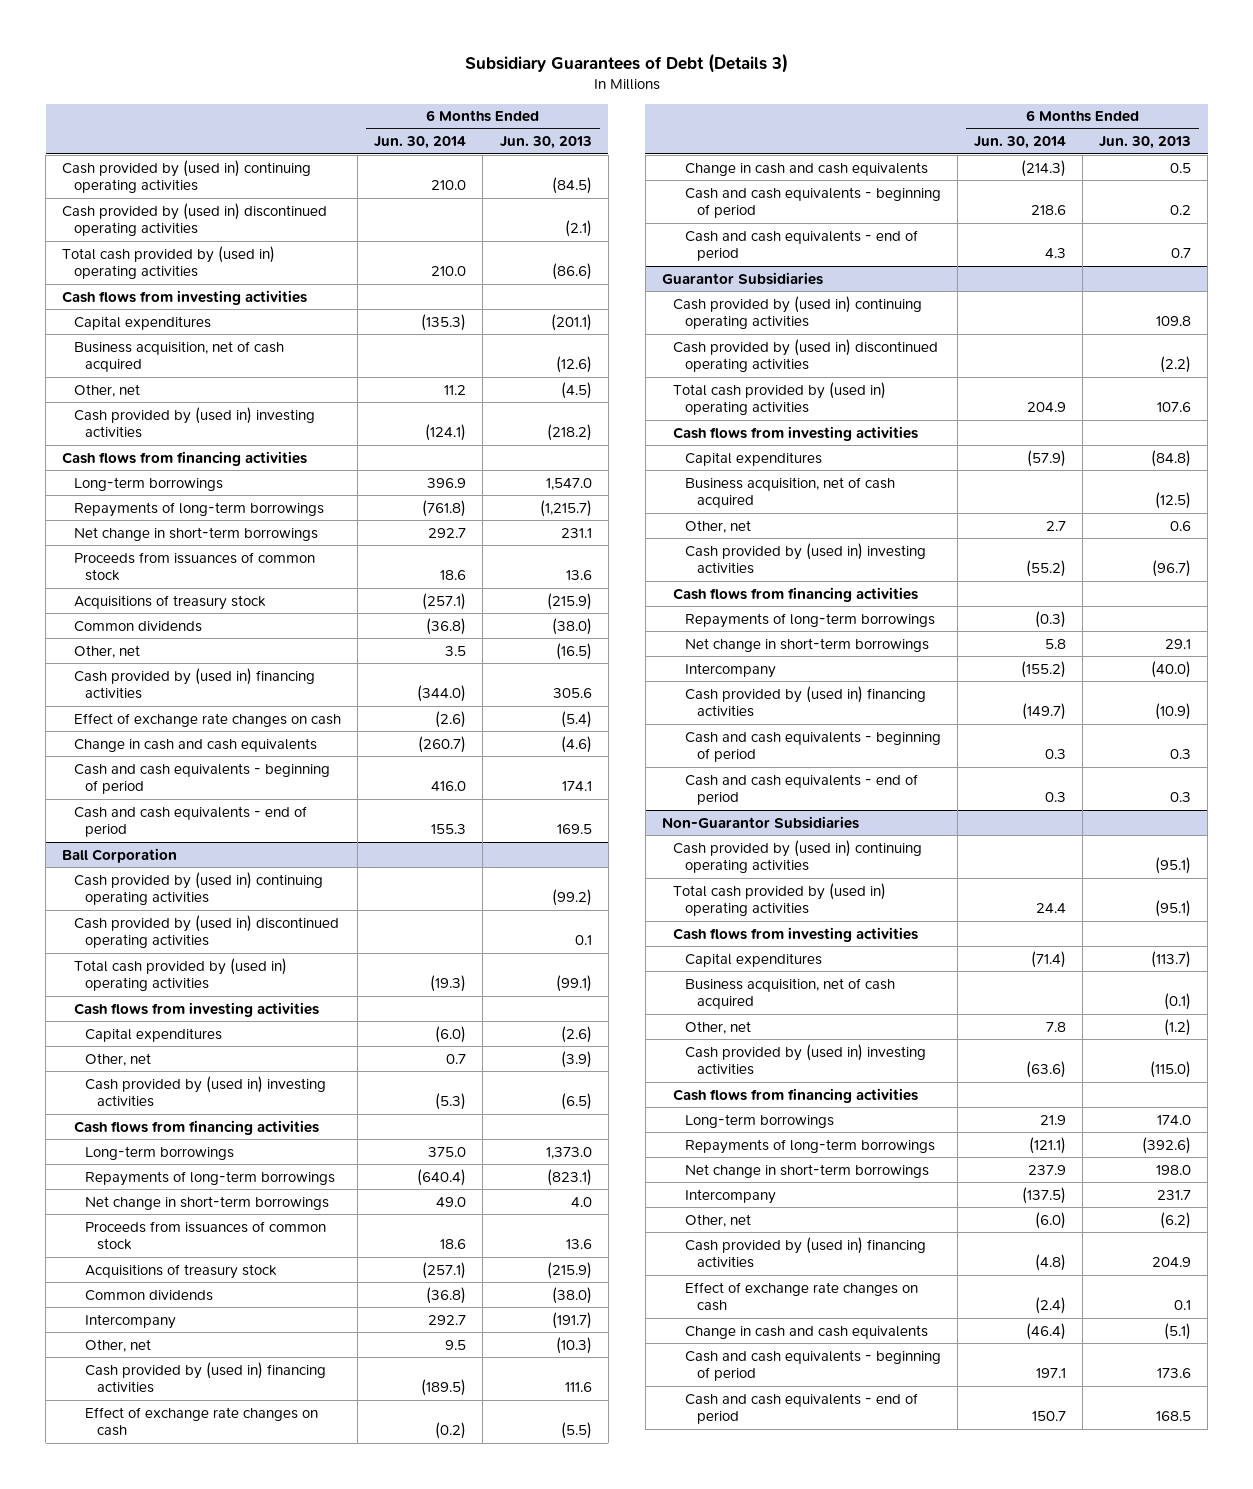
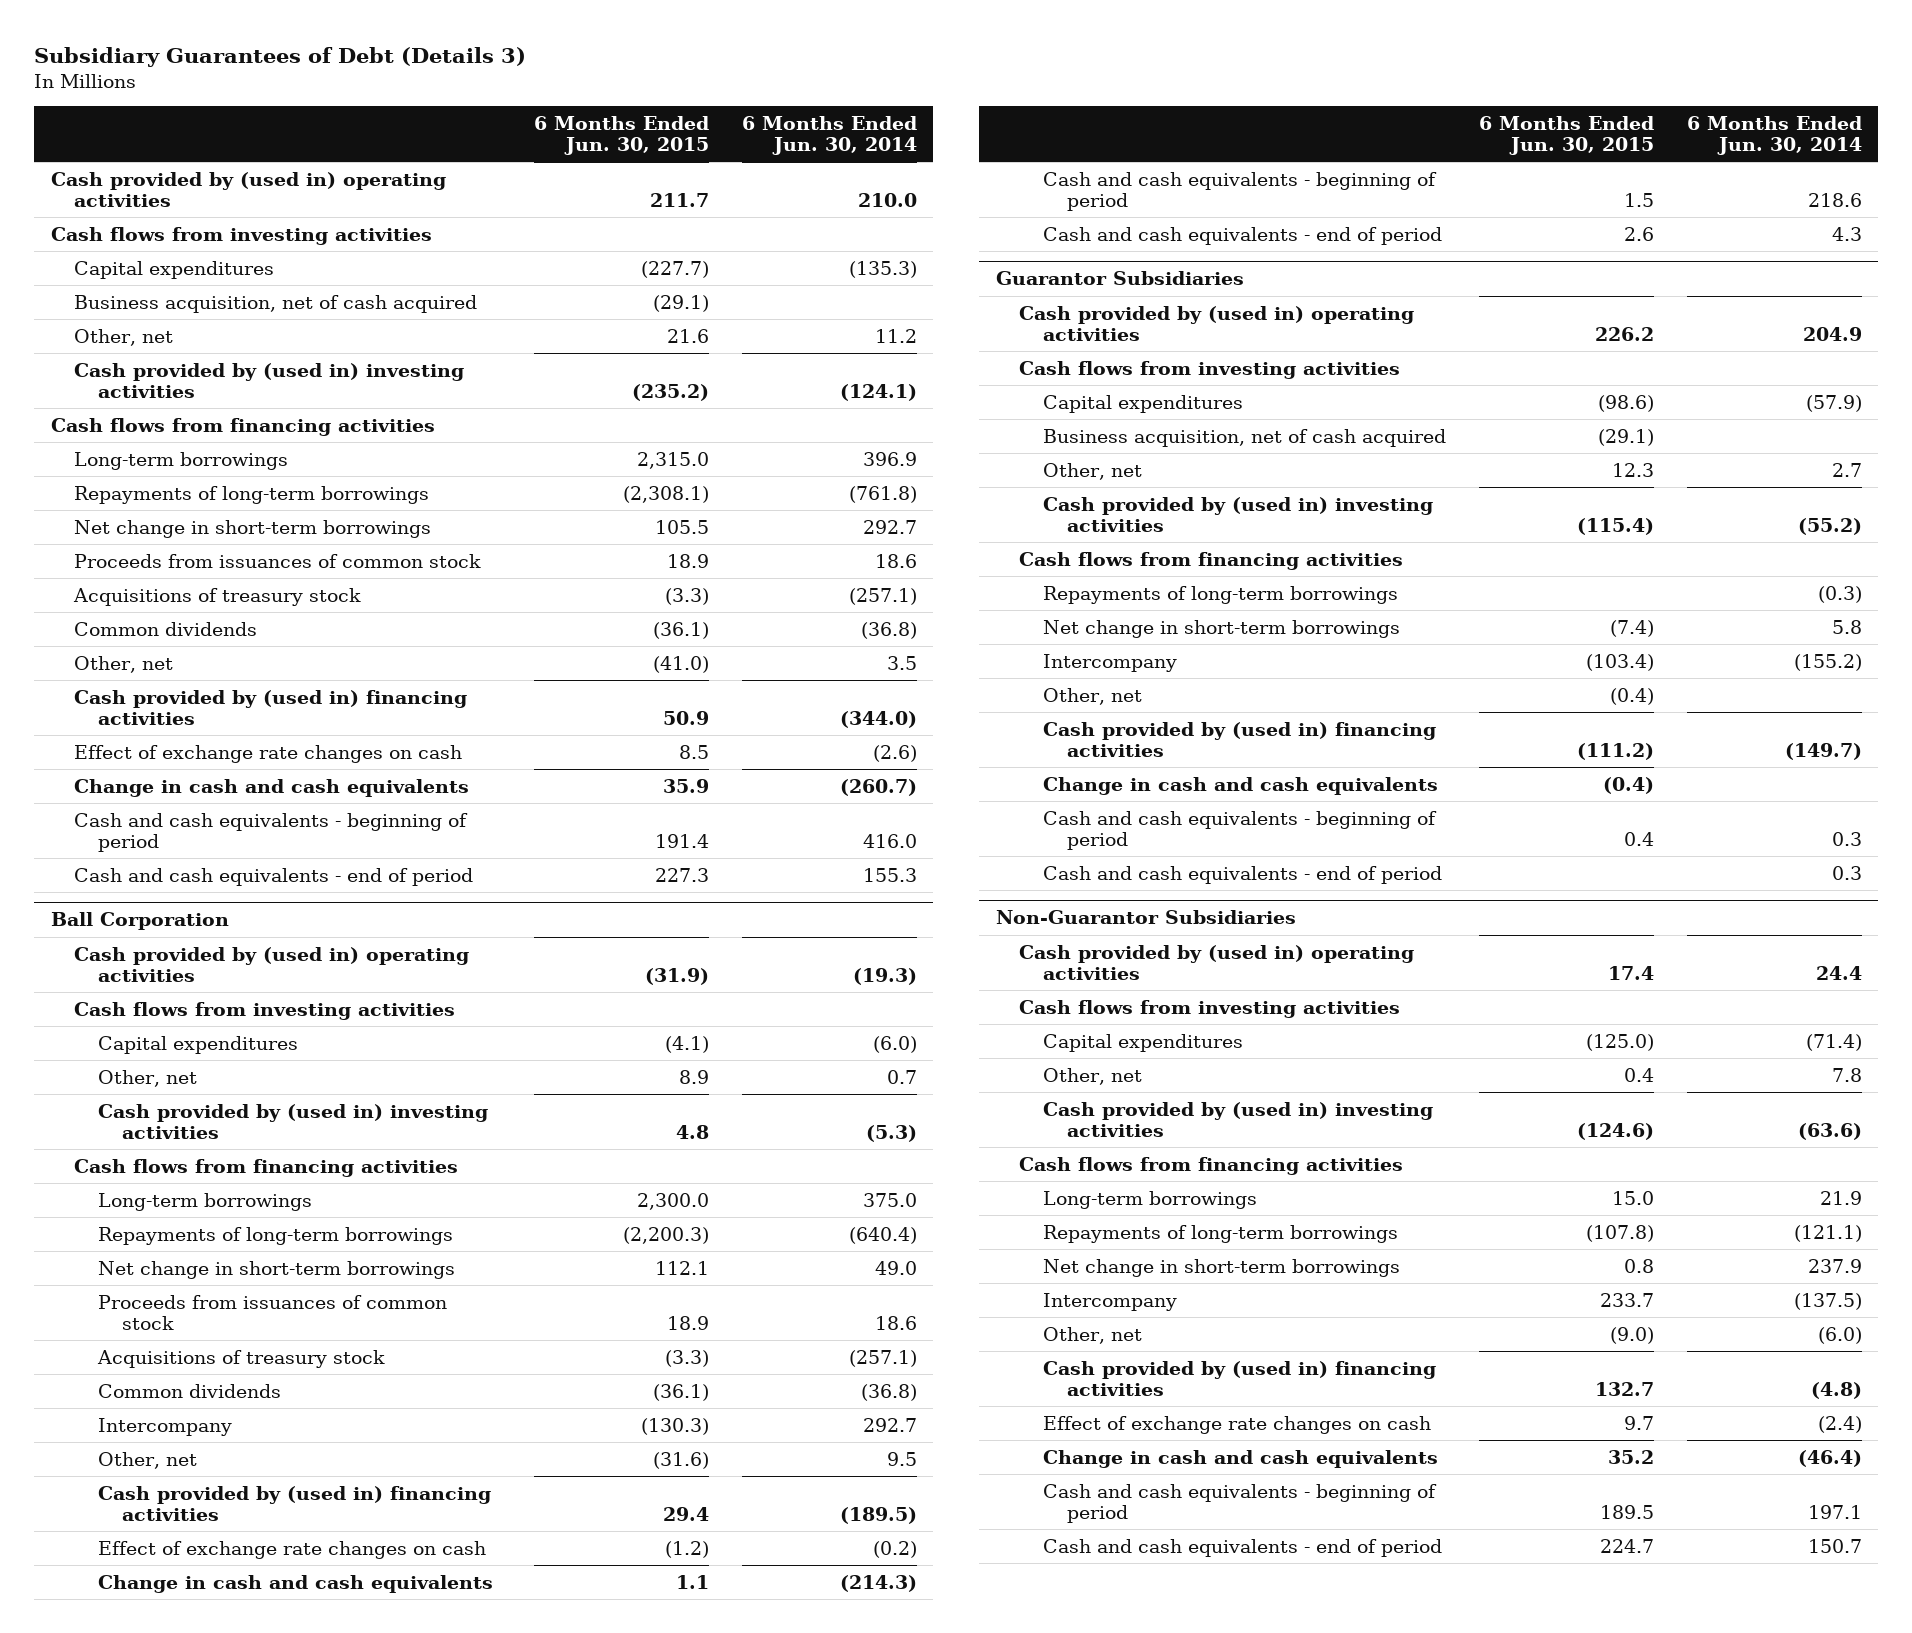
[499,136,592,150] Jun. 30, 2013 -> none
none -> [533,115,709,156] 6 Months Ended Jun. 30, 2015
[62,159,312,194] Cash provided by (used in) continuing operating activities -> none
[62,202,328,237] Cash provided by (used in) discontinued operating activities -> none
[62,245,276,280] Total cash provided by (used in) operating activities -> [50,171,446,208] Cash provided by (used in) operating activities
[73,871,323,906] Cash provided by (used in) continuing operating activities -> none
[73,914,339,949] Cash provided by (used in) discontinued operating activities -> none
[73,957,287,992] Total cash provided by (used in) operating activities -> [74,946,470,983] Cash provided by (used in) operating activities
[673,295,923,330] Cash provided by (used in) continuing operating activities -> none
[673,338,939,373] Cash provided by (used in) discontinued operating activities -> none
[673,381,887,416] Total cash provided by (used in) operating activities -> [1019,305,1415,342] Cash provided by (used in) operating activities
none -> [1042,687,1142,705] Other, net
none -> [1042,776,1438,795] Change in cash and cash equivalents
[673,839,923,874] Cash provided by (used in) continuing operating activities -> none
[673,882,887,917] Total cash provided by (used in) operating activities -> [1019,944,1415,981] Cash provided by (used in) operating activities
[684,977,895,1010] Business acquisition, net of cash acquired -> none

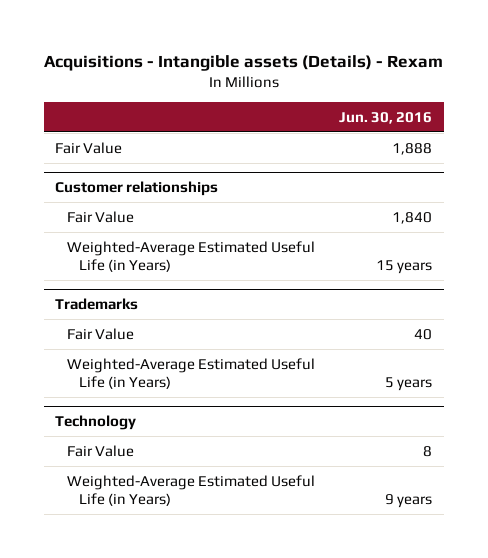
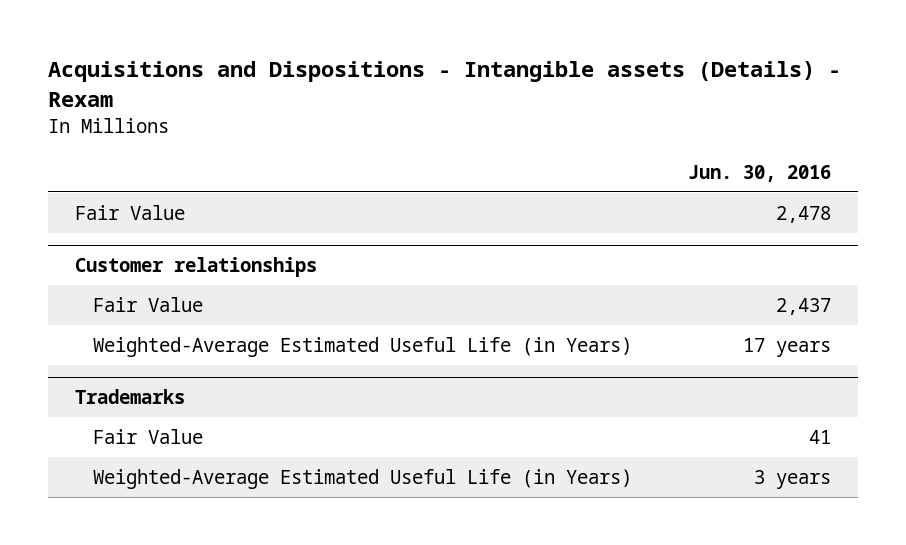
[43,54,443,71] Acquisitions - Intangible assets (Details) - Rexam -> [47,61,841,108] Acquisitions and Dispositions - Intangible assets (Details) - Rexam
[392,142,433,155] 1,888 -> [775,205,831,223] 2,478
[392,211,433,224] 1,840 -> [775,297,831,315] 2,437
[376,260,433,275] 15 years -> [742,337,831,357] 17 years
[55,415,137,431] Technology -> none
[67,444,135,457] Fair Value -> none
[67,474,316,507] Weighted-Average Estimated Useful Life (in Years) -> none
[414,328,433,340] 40 -> [808,429,831,444] 41
[385,377,433,392] 5 years -> [753,469,831,489] 3 years

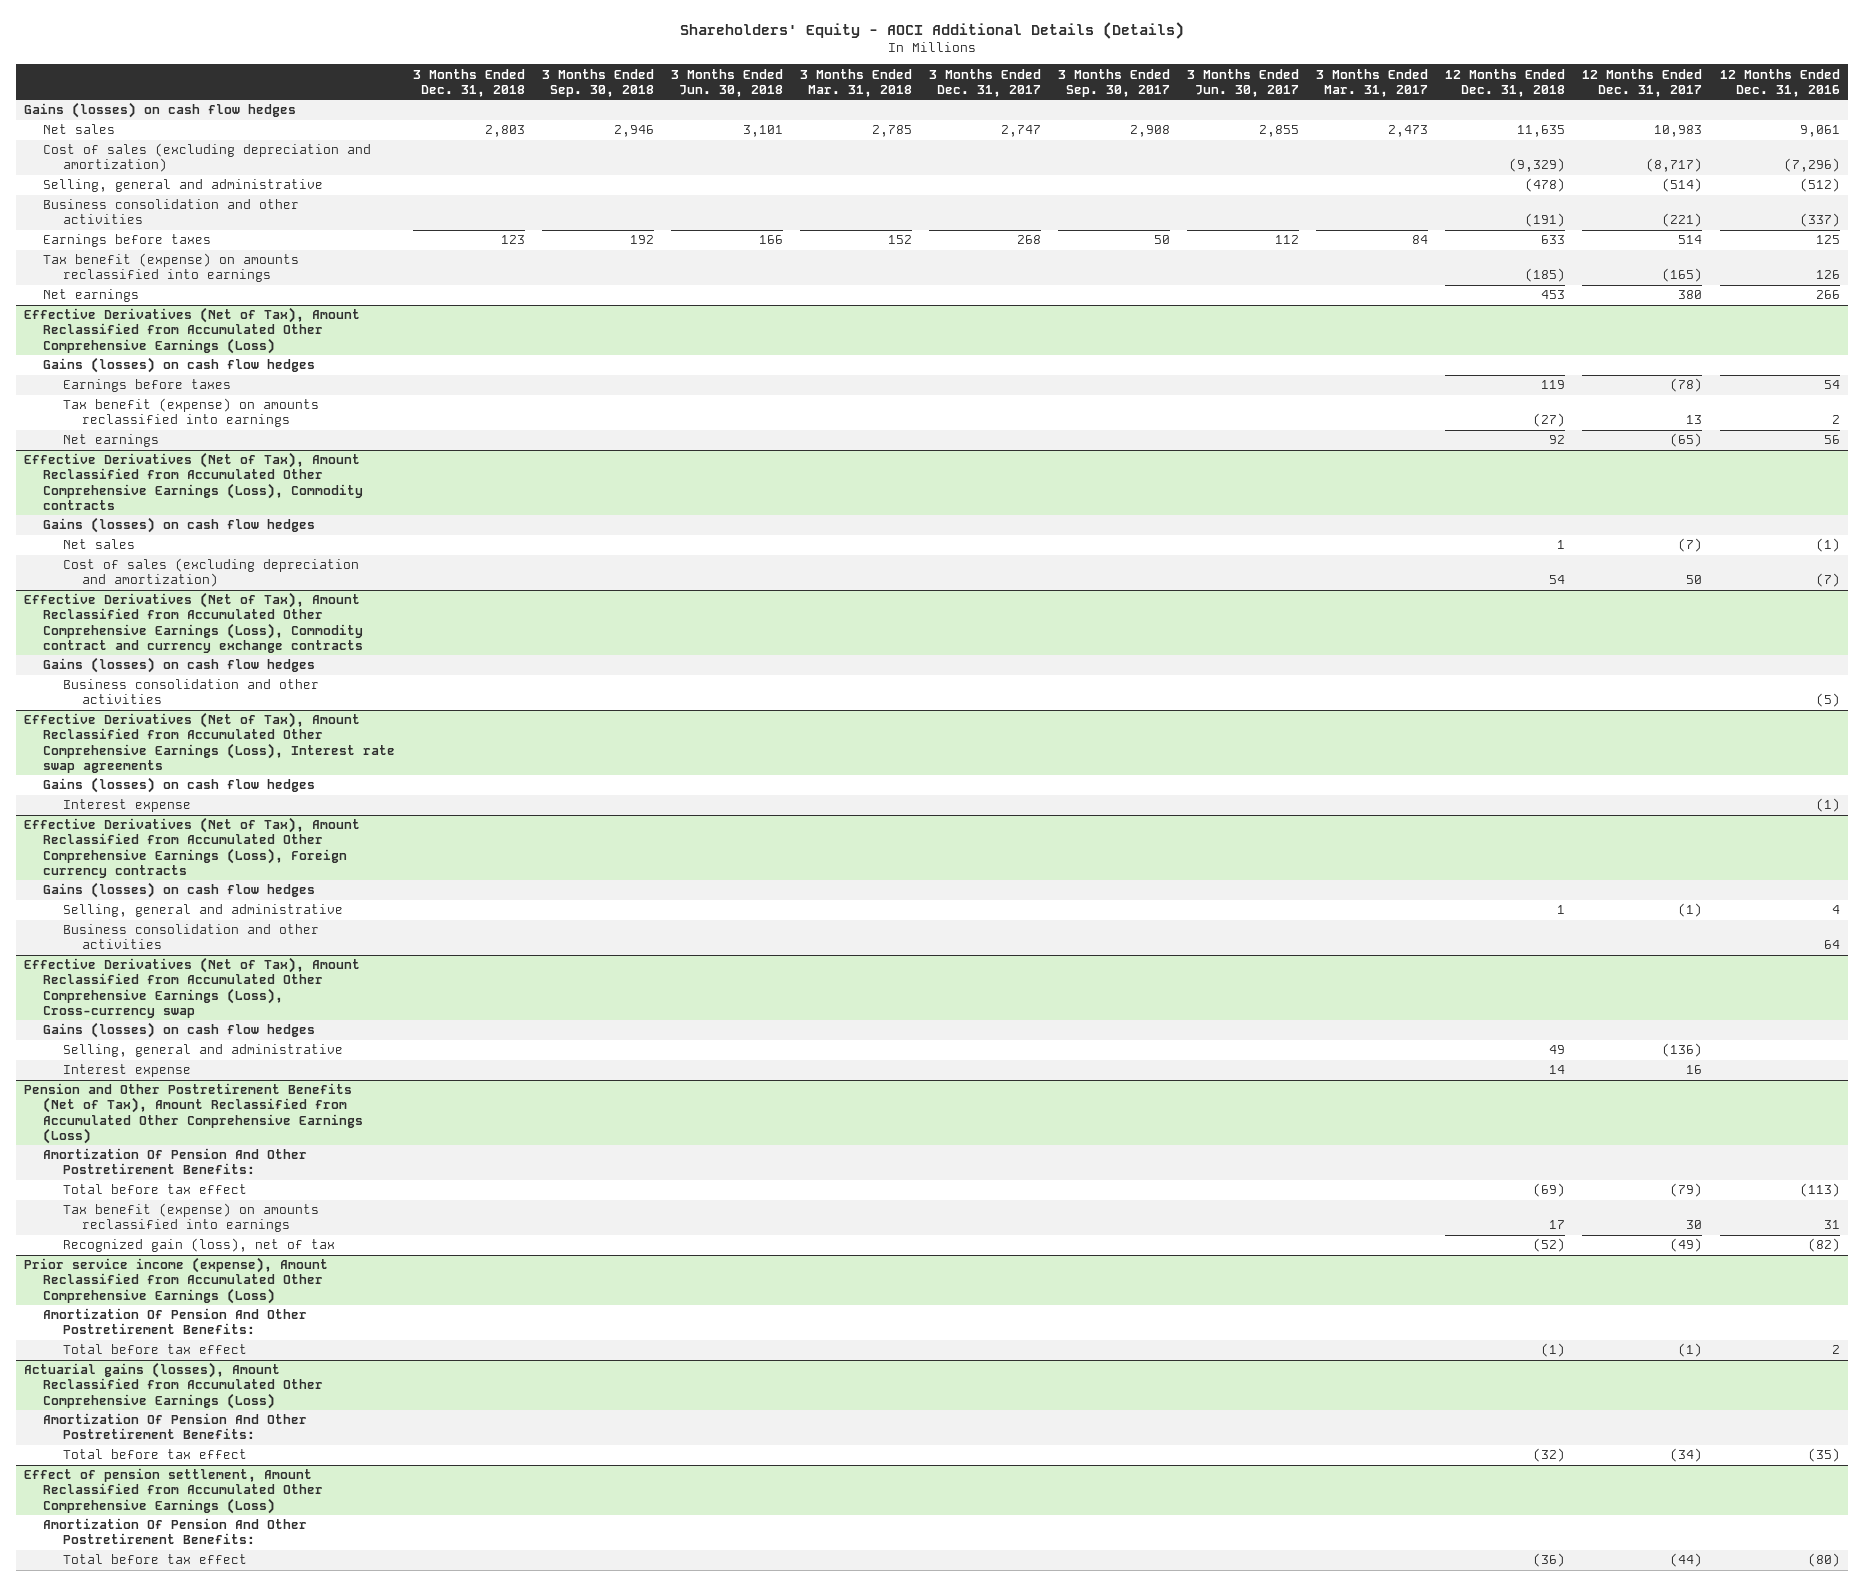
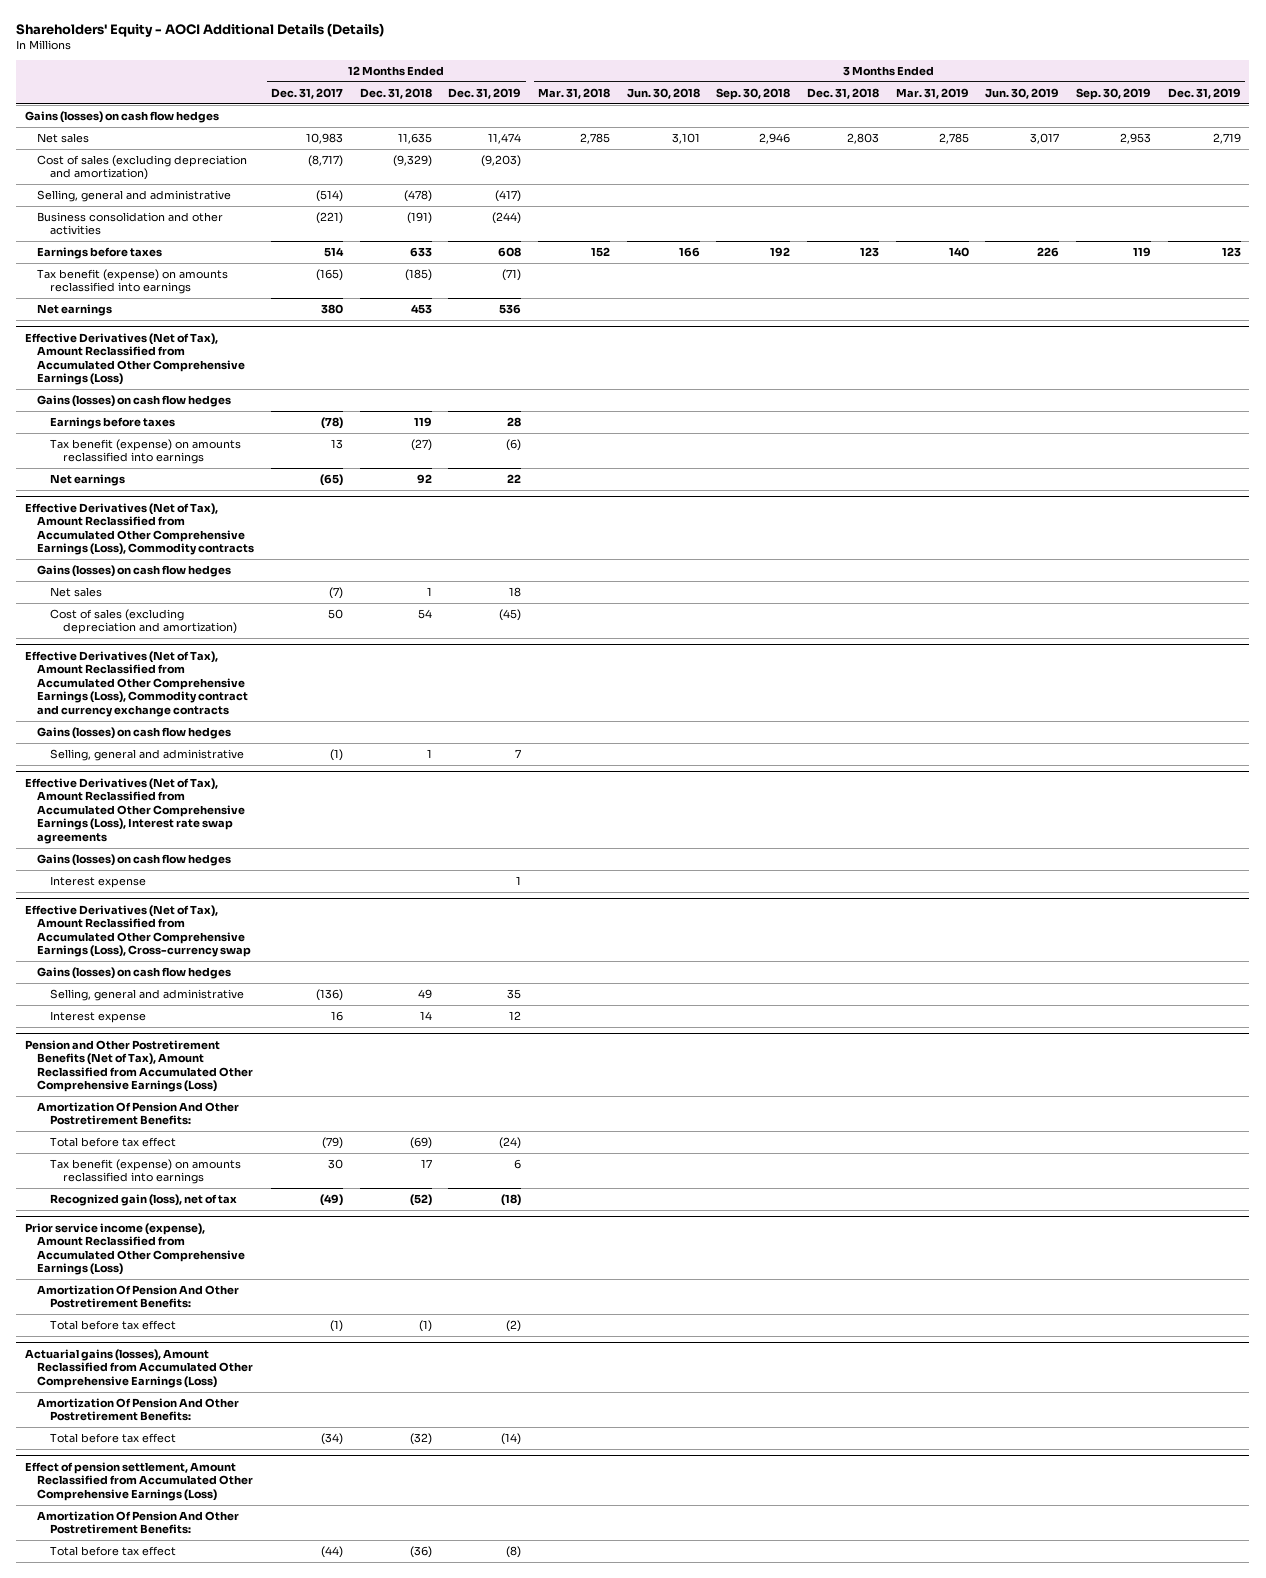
[928,68,1041,97] 3 Months Ended Dec. 31, 2017 -> none
[1058,68,1171,97] 3 Months Ended Sep. 30, 2017 -> none
[1187,68,1300,97] 3 Months Ended Jun. 30, 2017 -> none
[1316,68,1429,97] 3 Months Ended Mar. 31, 2017 -> none
[1719,68,1840,97] 12 Months Ended Dec. 31, 2016 -> none
none -> [448,87,522,99] Dec. 31, 2019
none -> [895,87,969,99] Mar. 31, 2019
none -> [985,87,1060,99] Jun. 30, 2019
none -> [1076,87,1152,100] Sep. 30, 2019
none -> [1167,87,1241,99] Dec. 31, 2019
[62,679,319,705] Business consolidation and other activities -> none
none -> [49,749,244,762] Selling, general and administrative
[24,817,361,878] Effective Derivatives (Net of Tax), Amount Reclassified from Accumulated Other Comprehensive Earnings (Loss), Foreign currency contracts -> none
[43,882,316,899] Gains (losses) on cash flow hedges -> none
[62,904,343,918] Selling, general and administrative -> none
[62,924,319,950] Business consolidation and other activities -> none

